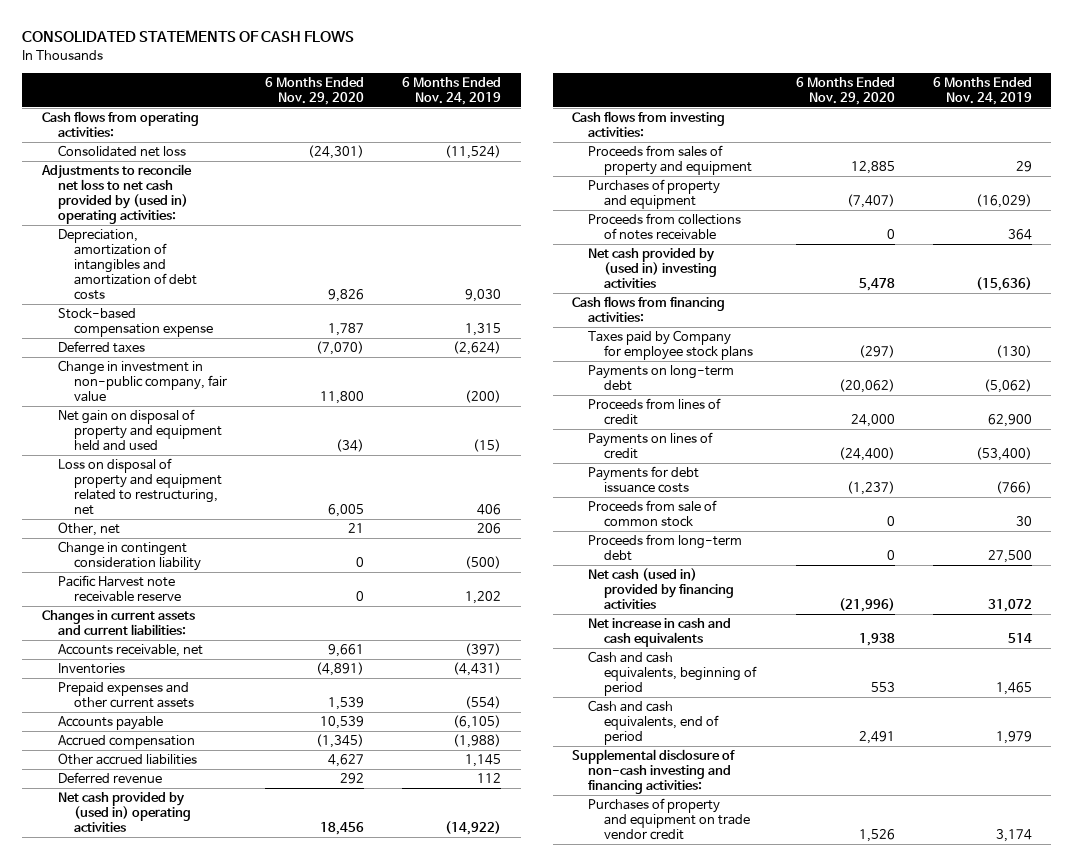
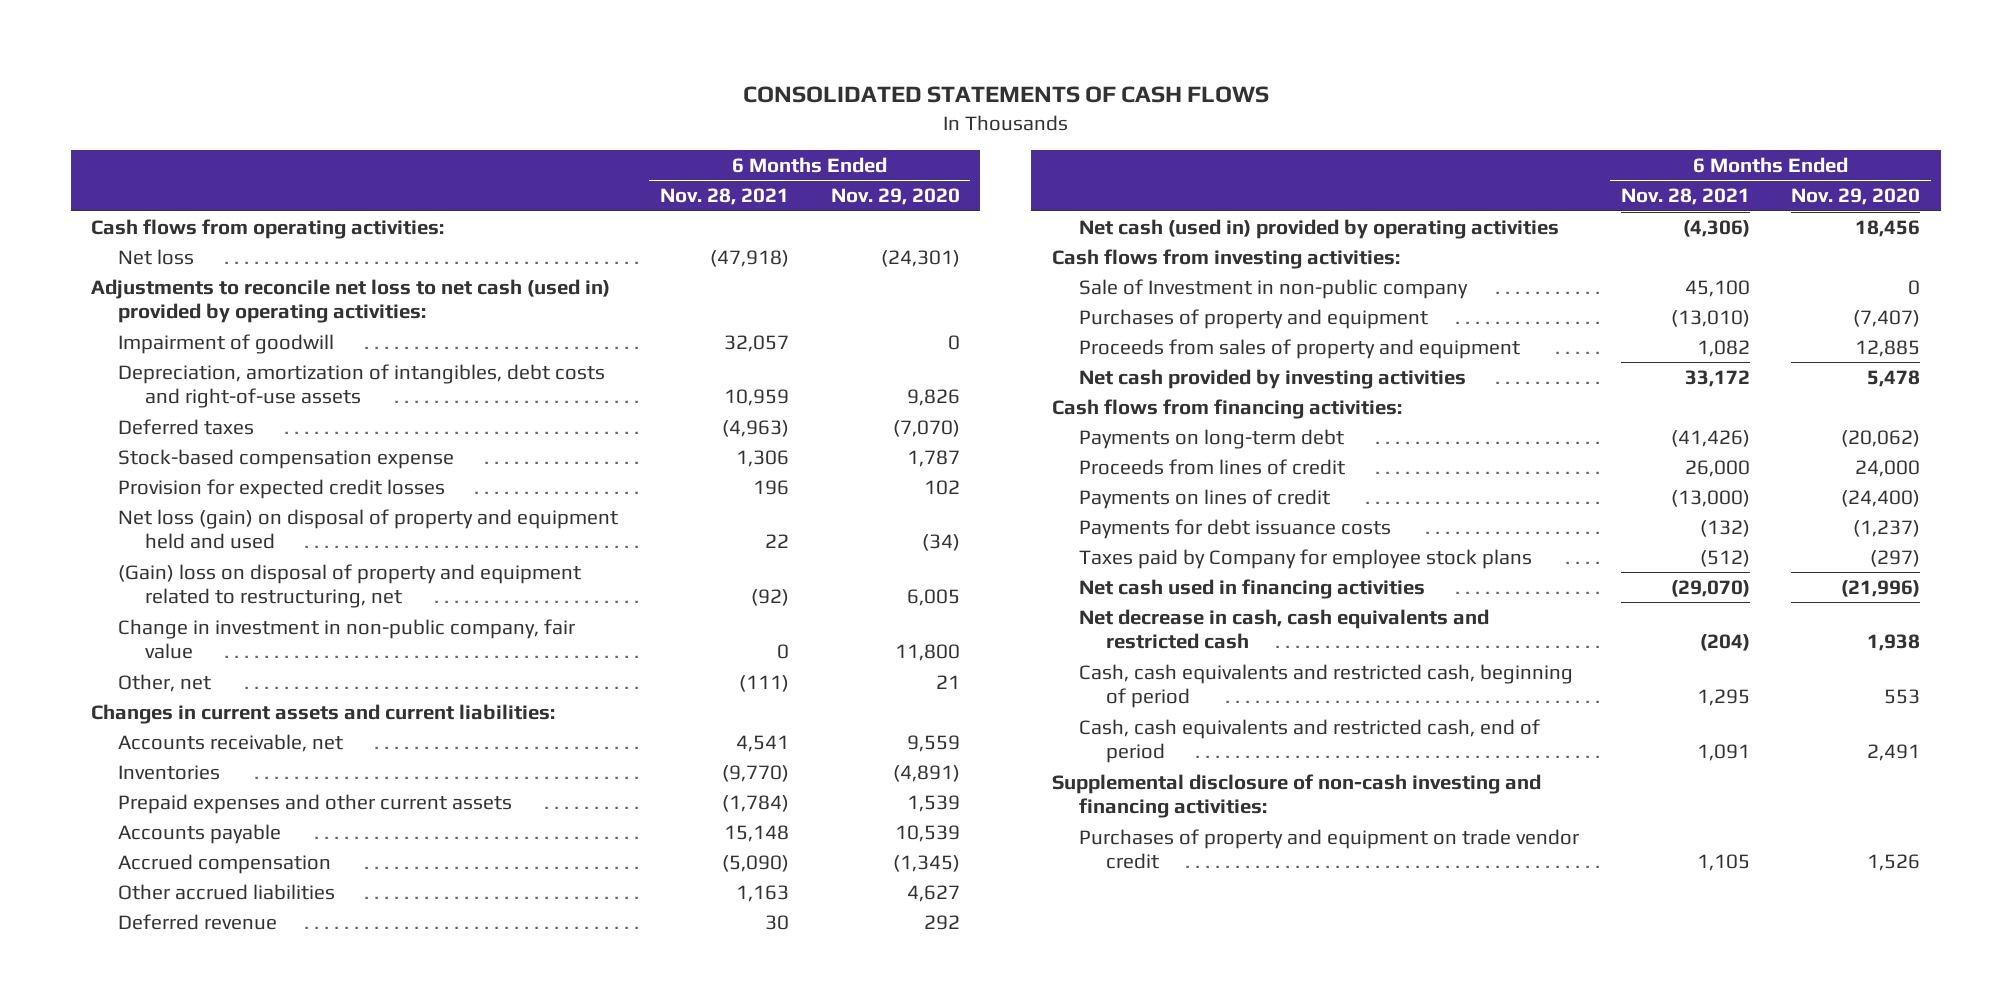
[402,76,502,105] 6 Months Ended Nov. 24, 2019 -> none
none -> [659,188,789,206] Nov. 28, 2021
[57,145,186,158] Consolidated net loss -> [118,248,195,265] Net loss
[40,164,192,225] Adjustments to reconcile net loss to net cash provided by (used in) operating activities: -> [91,278,611,324] Adjustments to reconcile net loss to net cash (used in) provided by operating activities:
none -> [118,333,335,354] Impairment of goodwill
[57,229,197,301] Depreciation, amortization of intangibles and amortization of debt costs -> [118,363,606,409] Depreciation, amortization of intangibles, debt costs and right-of-use assets
[57,308,213,338] Stock-based compensation expense -> [118,448,455,469] Stock-based compensation expense
none -> [118,478,446,499] Provision for expected credit losses
none -> [118,508,619,550] Net loss (gain) on disposal of property and equipment held and used
none -> [118,563,582,609] (Gain) loss on disposal of property and equipment related to restructuring, net
[57,409,222,452] Net gain on disposal of property and equipment held and used -> none
[57,458,222,516] Loss on disposal of property and equipment related to restructuring, net -> none
[57,541,201,572] Change in contingent consideration liability -> none
[57,575,181,603] Pacific Harvest note receivable reserve -> none
[328,644,365,658] 9,661 -> [906,734,960,752] 9,559
[57,792,191,833] Net cash provided by (used in) operating activities -> [1078,218,1559,239] Net cash (used in) provided by operating activities
none -> [1078,278,1468,299] Sale of Investment in non-public company
[588,213,742,241] Proceeds from collections of notes receivable -> none
[588,145,753,176] Proceeds from sales of property and equipment -> [1078,338,1520,359] Proceeds from sales of property and equipment
[588,248,718,289] Net cash provided by (used in) investing activities -> [1078,368,1466,389] Net cash provided by investing activities
[588,500,718,528] Proceeds from sale of common stock -> none
[588,534,743,562] Proceeds from long-term debt -> none
[588,330,754,361] Taxes paid by Company for employee stock plans -> [1078,548,1532,569] Taxes paid by Company for employee stock plans
[588,568,735,610] Net cash (used in) provided by financing activities -> [1078,578,1425,599] Net cash used in financing activities
[588,618,732,648] Net increase in cash and cash equivalents -> [1078,608,1489,650] Net decrease in cash, cash equivalents and restricted cash
[588,651,758,697] Cash and cash equivalents, beginning of period -> [1078,663,1573,709] Cash, cash equivalents and restricted cash, beginning of period
[588,700,720,746] Cash and cash equivalents, end of period -> [1078,718,1540,764] Cash, cash equivalents and restricted cash, end of period

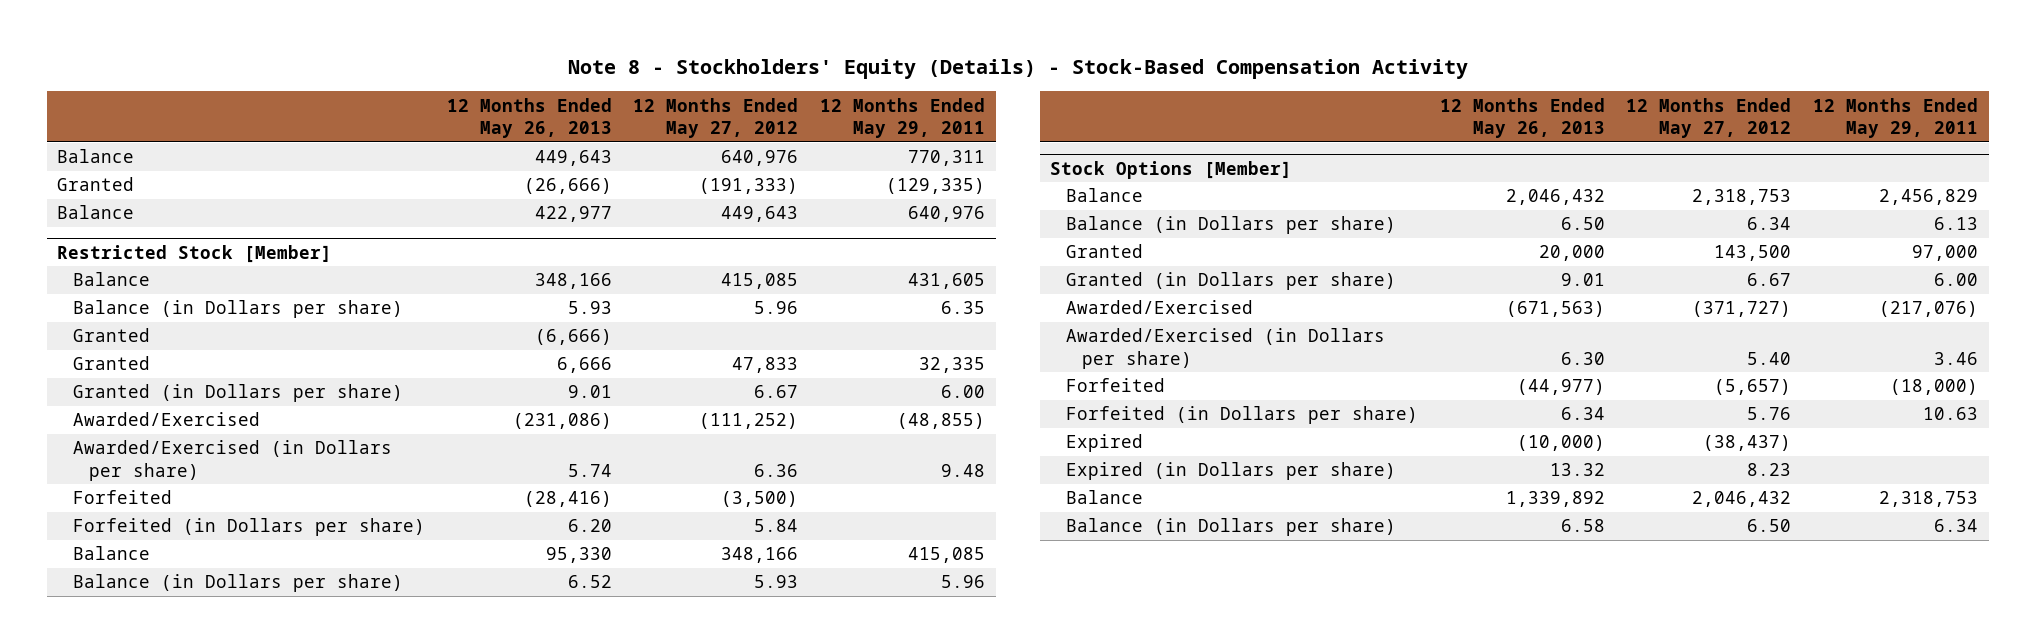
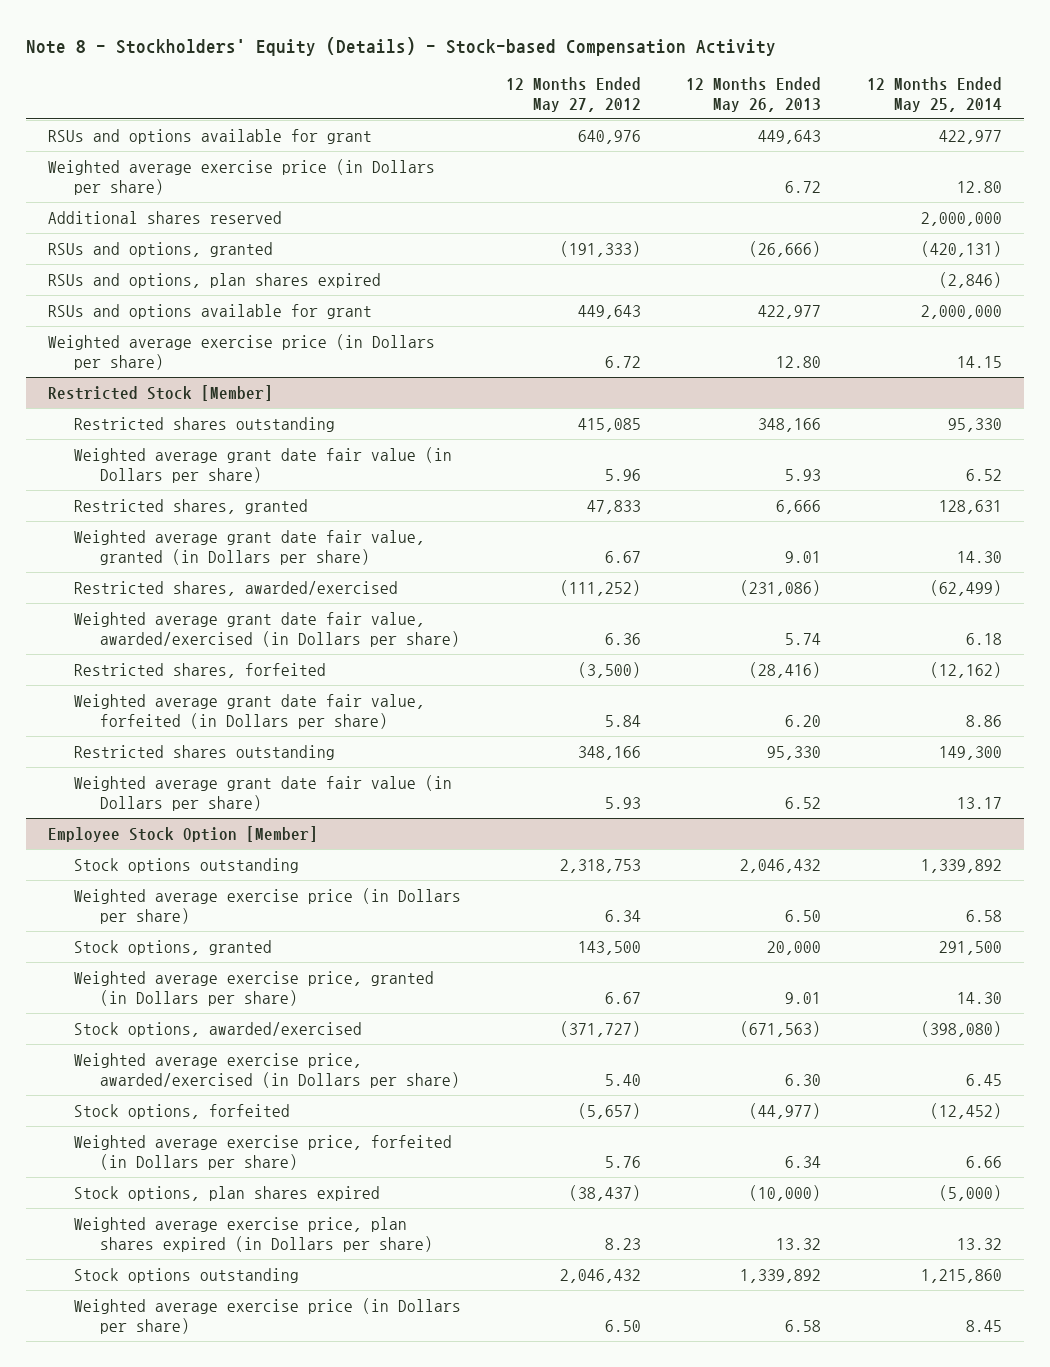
[567,58,1468,79] Note 8 - Stockholders' Equity (Details) - Stock-Based Compensation Activity -> [25,36,776,56] Note 8 - Stockholders' Equity (Details) - Stock-based Compensation Activity
[819,97,985,139] 12 Months Ended May 29, 2011 -> none
none -> [866,76,1002,113] 12 Months Ended May 25, 2014
[57,149,135,164] Balance -> [48,128,373,144] RSUs and options available for grant
none -> [48,158,436,195] Weighted average exercise price (in Dollars per share)
none -> [48,210,283,224] Additional shares reserved
[57,177,135,192] Granted -> [48,241,274,257] RSUs and options, granted
none -> [48,272,382,288] RSUs and options, plan shares expired
[57,205,135,220] Balance -> [48,303,373,319] RSUs and options available for grant
none -> [48,333,436,370] Weighted average exercise price (in Dollars per share)
[73,328,151,343] Granted -> none
[73,272,151,287] Balance -> [74,416,336,432] Restricted shares outstanding
[73,300,404,319] Balance (in Dollars per share) -> [74,446,453,483] Weighted average grant date fair value (in Dollars per share)
[73,356,151,371] Granted -> [74,498,309,514] Restricted shares, granted
[73,384,404,403] Granted (in Dollars per share) -> [74,529,426,565] Weighted average grant date fair value, granted (in Dollars per share)
[73,412,261,427] Awarded/Exercised -> [74,580,399,596] Restricted shares, awarded/exercised
[73,440,393,481] Awarded/Exercised (in Dollars per share) -> [74,611,461,647] Weighted average grant date fair value, awarded/exercised (in Dollars per share)
[73,490,173,505] Forfeited -> [74,662,327,678] Restricted shares, forfeited
[73,518,426,537] Forfeited (in Dollars per share) -> [74,693,426,729] Weighted average grant date fair value, forfeited (in Dollars per share)
[73,546,151,561] Balance -> [74,744,336,760] Restricted shares outstanding
[73,574,404,593] Balance (in Dollars per share) -> [74,774,453,811] Weighted average grant date fair value (in Dollars per share)
[1050,160,1293,179] Stock Options [Member] -> [48,825,319,842] Employee Stock Option [Member]
[1066,188,1144,203] Balance -> [74,857,300,873] Stock options outstanding
[1066,216,1397,235] Balance (in Dollars per share) -> [74,887,462,924] Weighted average exercise price (in Dollars per share)
[1066,244,1144,259] Granted -> [74,939,273,955] Stock options, granted
[1066,272,1397,291] Granted (in Dollars per share) -> [74,970,435,1006] Weighted average exercise price, granted (in Dollars per share)
[1066,300,1254,315] Awarded/Exercised -> [74,1021,363,1037] Stock options, awarded/exercised
[1066,328,1386,369] Awarded/Exercised (in Dollars per share) -> [74,1052,461,1088] Weighted average exercise price, awarded/exercised (in Dollars per share)
[1066,378,1166,393] Forfeited -> [74,1103,291,1119] Stock options, forfeited
[1066,406,1419,425] Forfeited (in Dollars per share) -> [74,1134,453,1170] Weighted average exercise price, forfeited (in Dollars per share)
[1066,434,1144,453] Expired -> [74,1185,381,1201] Stock options, plan shares expired
[1066,462,1397,481] Expired (in Dollars per share) -> [74,1216,434,1252] Weighted average exercise price, plan shares expired (in Dollars per share)
[1066,490,1144,505] Balance -> [74,1267,300,1283] Stock options outstanding
[1066,518,1397,537] Balance (in Dollars per share) -> [74,1297,462,1334] Weighted average exercise price (in Dollars per share)

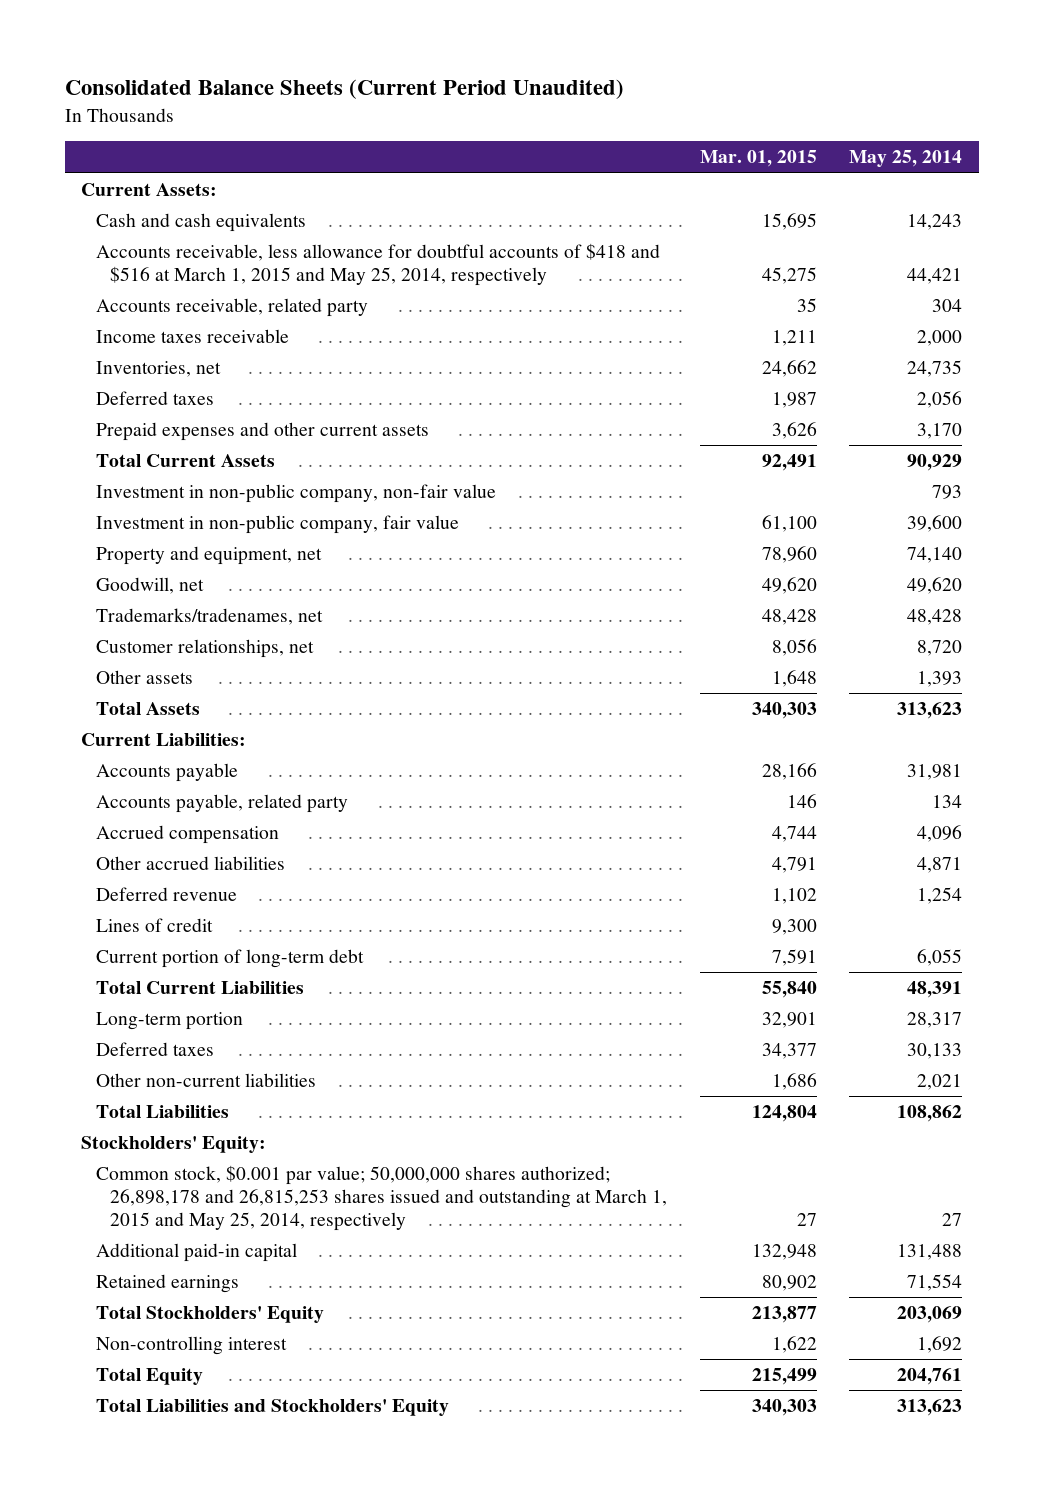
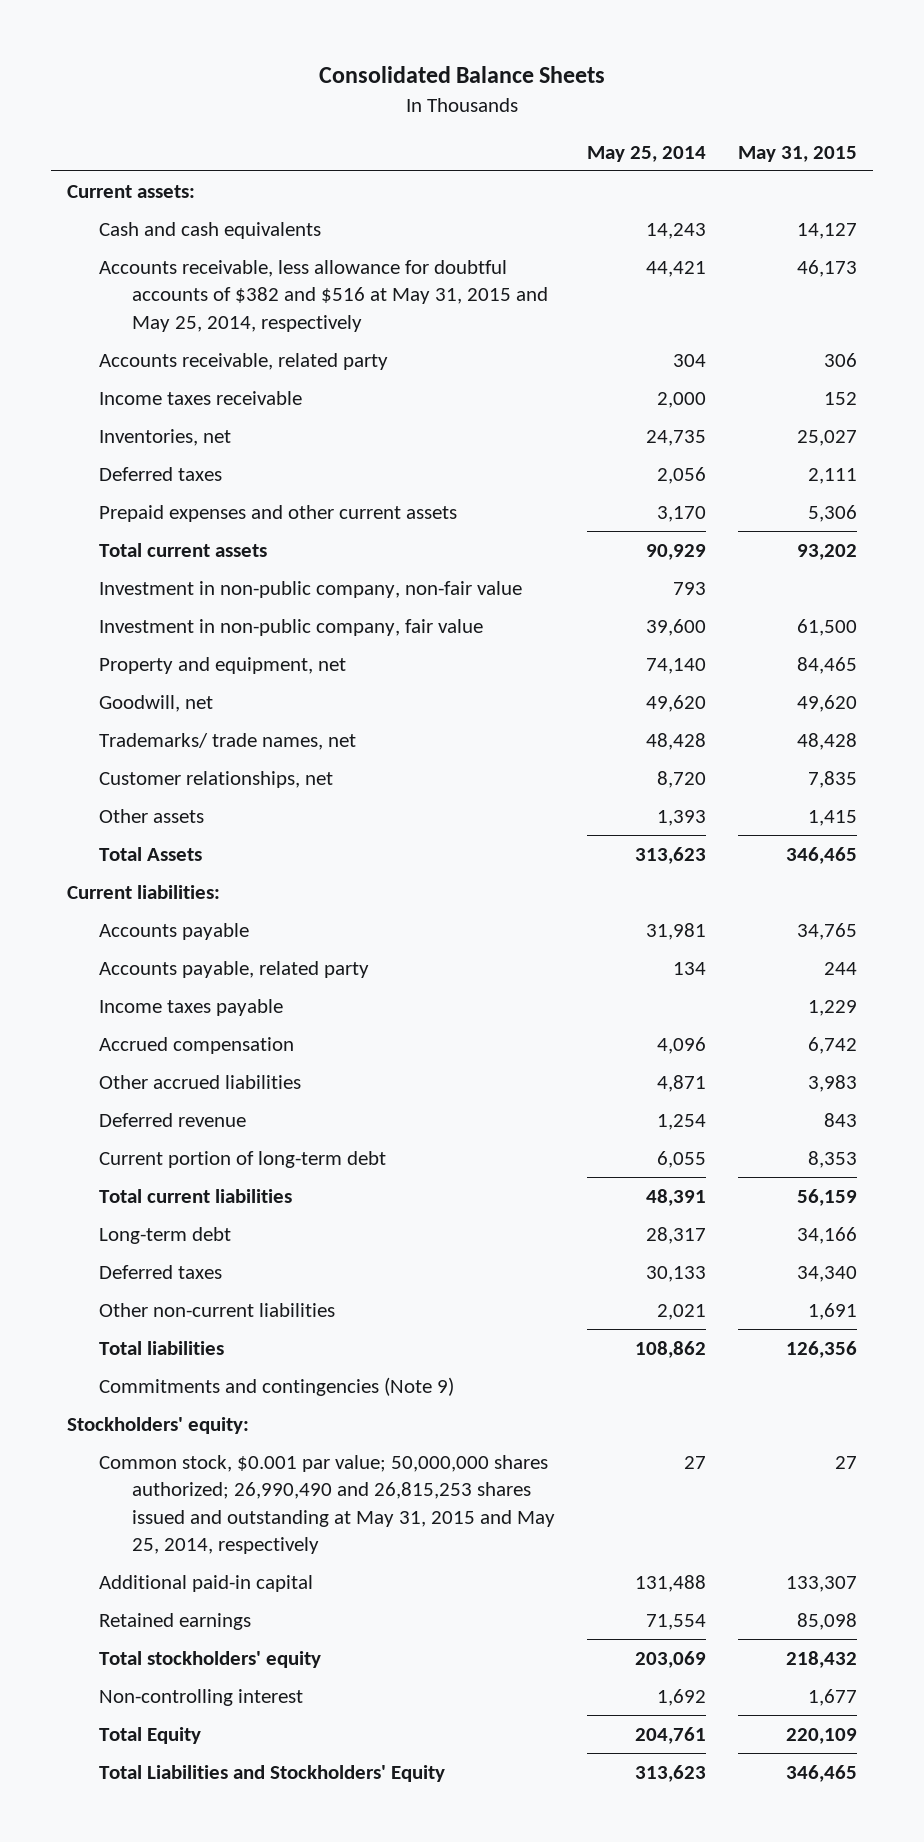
[64,79,624,100] Consolidated Balance Sheets (Current Period Unaudited) -> [318,66,605,84] Consolidated Balance Sheets
[699,150,817,168] Mar. 01, 2015 -> none
none -> [738,145,858,162] May 31, 2015
[81,183,218,197] Current Assets: -> [66,184,195,198] Current assets:
[95,243,660,286] Accounts receivable, less allowance for doubtful accounts of $418 and $516 at March 1, 2015 and May 25, 2014, respectively -> [99,259,548,332] Accounts receivable, less allowance for doubtful accounts of $382 and $516 at May 31, 2015 and May 25, 2014, respectively
[95,454,275,468] Total Current Assets -> [99,542,268,557] Total current assets
[95,608,323,626] Trademarks/tradenames, net -> [99,732,357,750] Trademarks/ trade names, net
[81,733,247,747] Current Liabilities: -> [66,884,220,899] Current liabilities:
none -> [99,998,284,1016] Income taxes payable
[95,918,213,933] Lines of credit -> none
[95,981,304,995] Total Current Liabilities -> [99,1188,293,1203] Total current liabilities
[95,1012,243,1031] Long-term portion -> [99,1226,232,1244] Long-term debt
[95,1105,229,1119] Total Liabilities -> [99,1340,225,1355] Total liabilities
none -> [99,1376,455,1396] Commitments and contingencies (Note 9)
[81,1136,267,1154] Stockholders' Equity: -> [66,1416,249,1434] Stockholders' equity:
[95,1165,667,1231] Common stock, $0.001 par value; 50,000,000 shares authorized; 26,898,178 and 26,815,253 shares issued and outstanding at March 1, 2015 and May 25, 2014, respectively -> [99,1454,555,1555] Common stock, $0.001 par value; 50,000,000 shares authorized; 26,990,490 and 26,815,253 shares issued and outstanding at May 31, 2015 and May 25, 2014, respectively
[95,1306,324,1324] Total Stockholders' Equity -> [99,1650,322,1668] Total stockholders' equity

